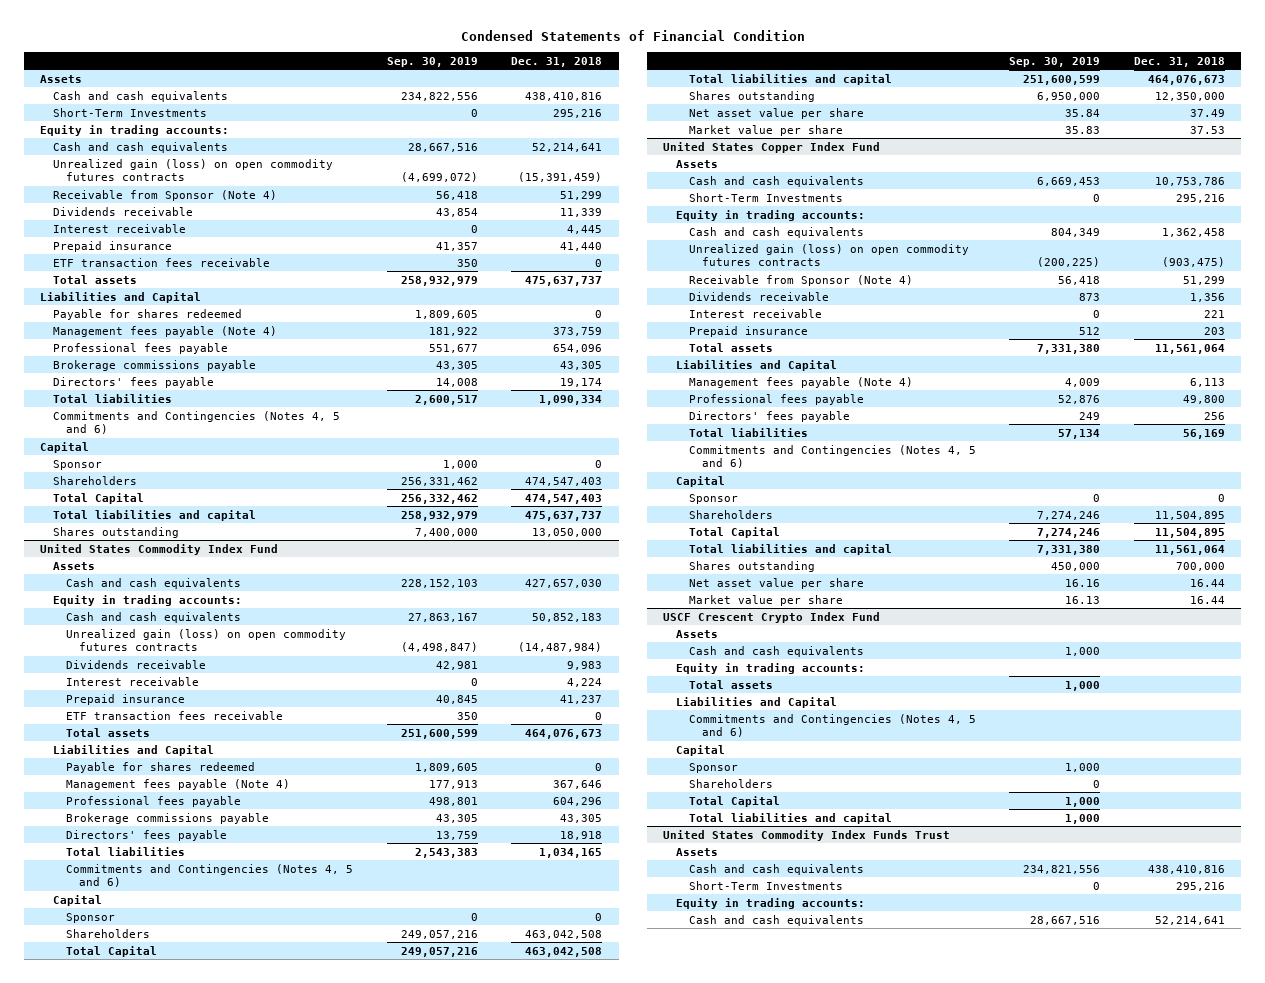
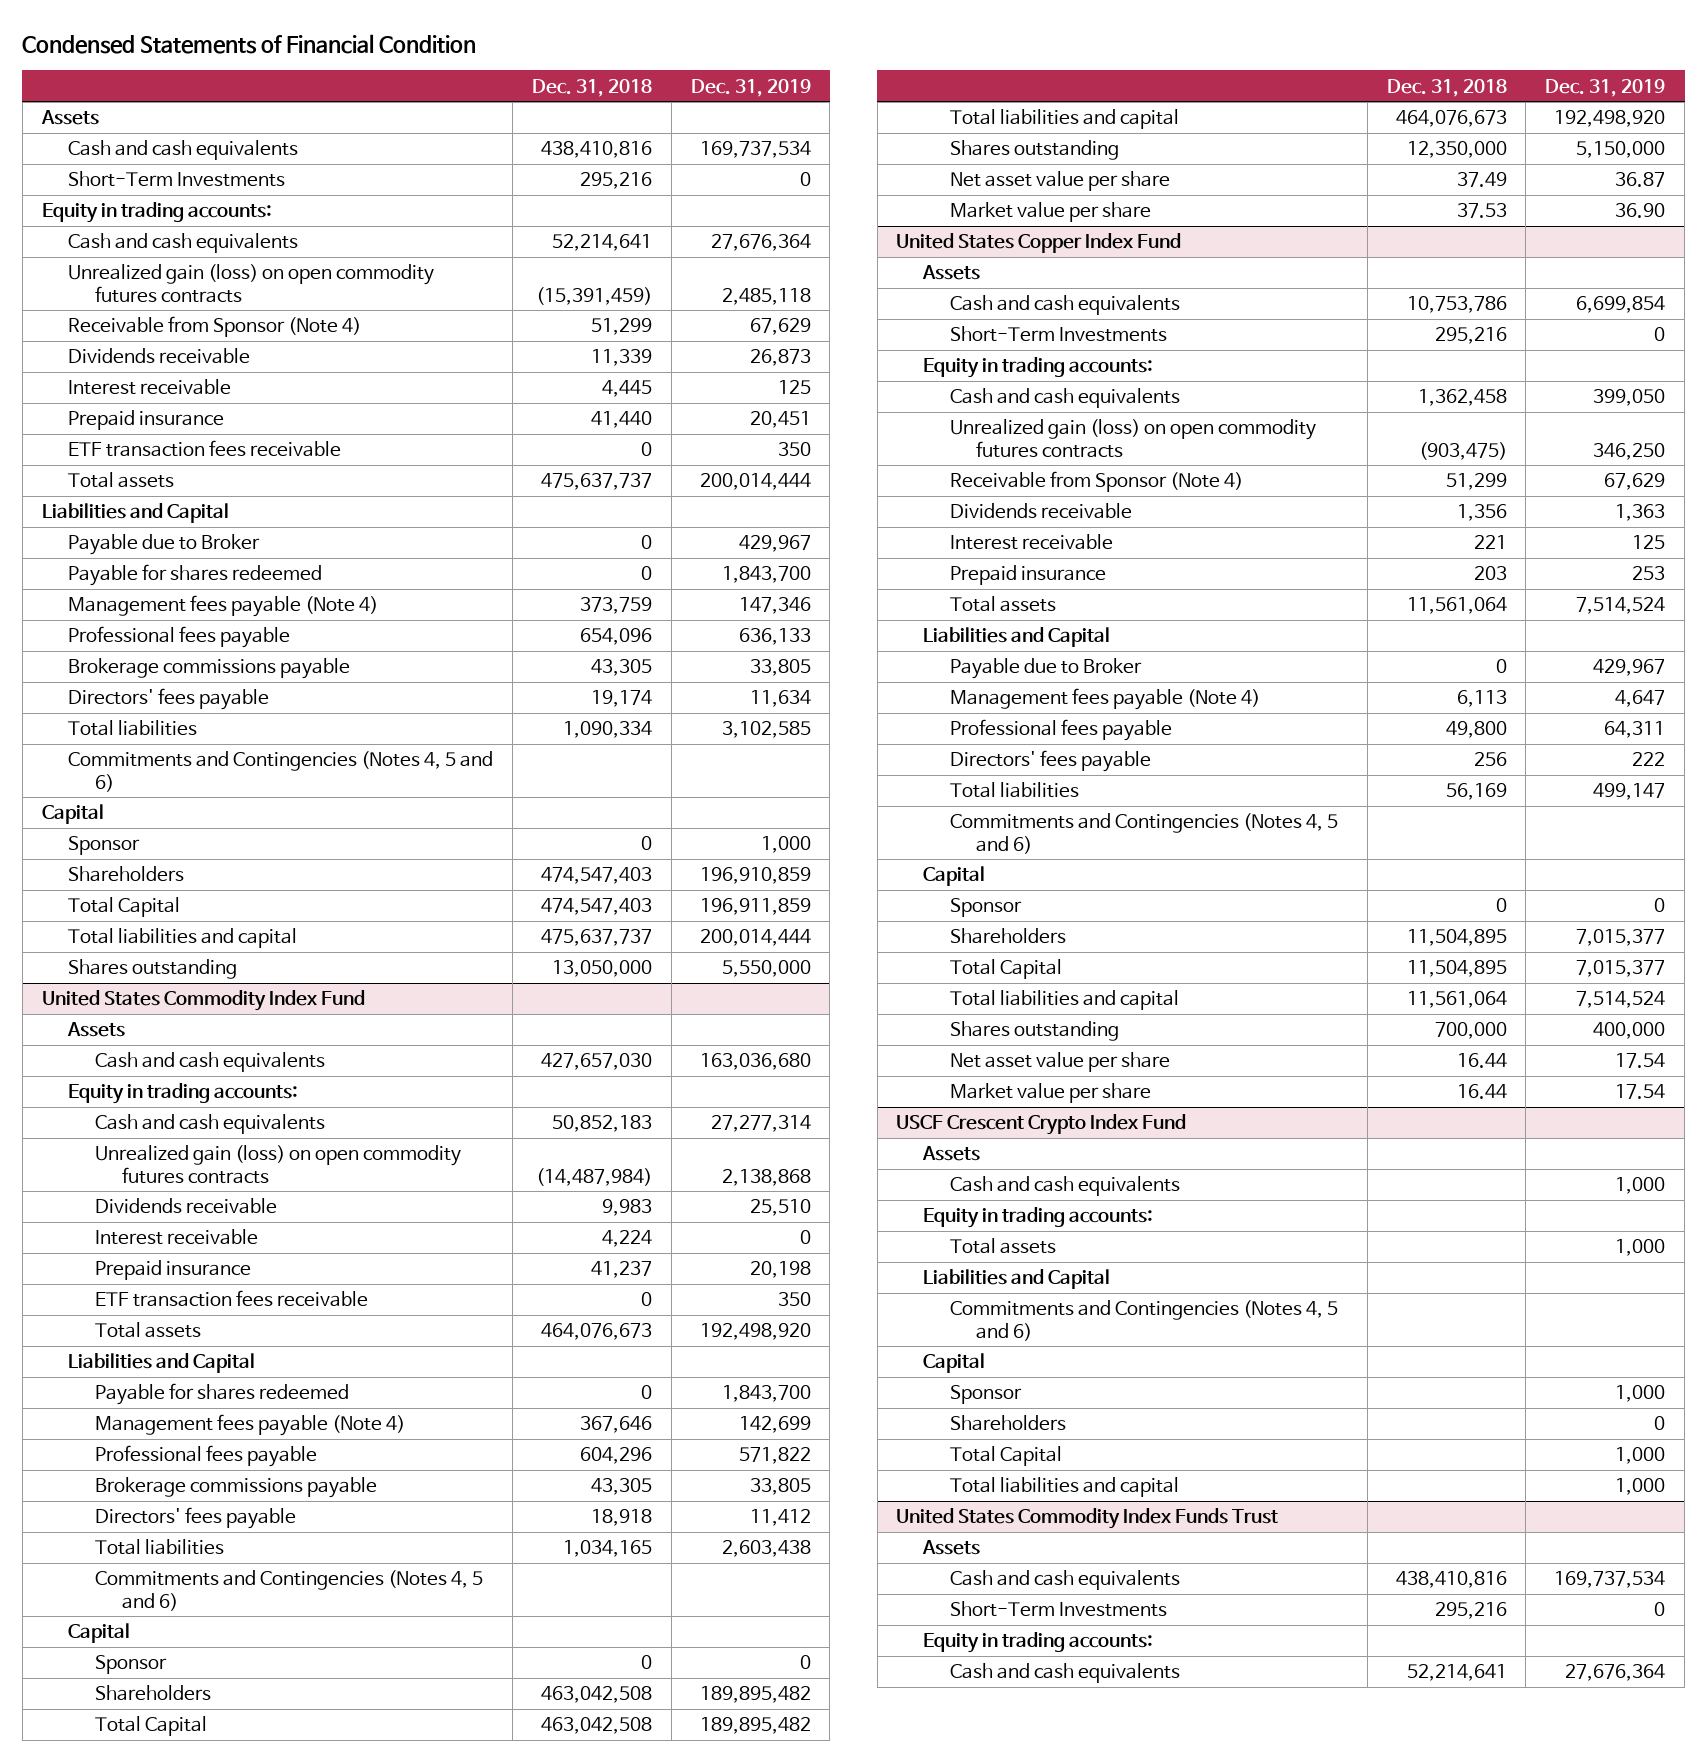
[386,56,478,67] Sep. 30, 2019 -> none
none -> [690,78,811,97] Dec. 31, 2019
none -> [68,534,261,556] Payable due to Broker
none -> [949,658,1142,680] Payable due to Broker

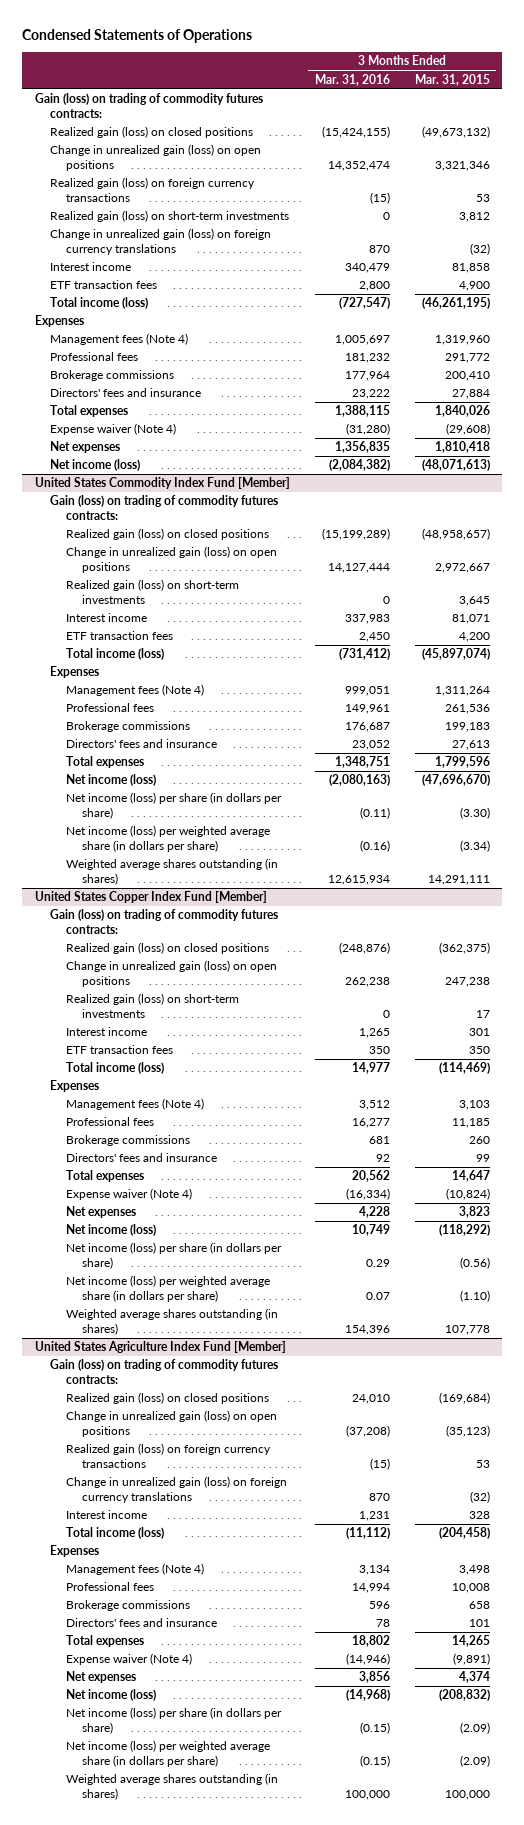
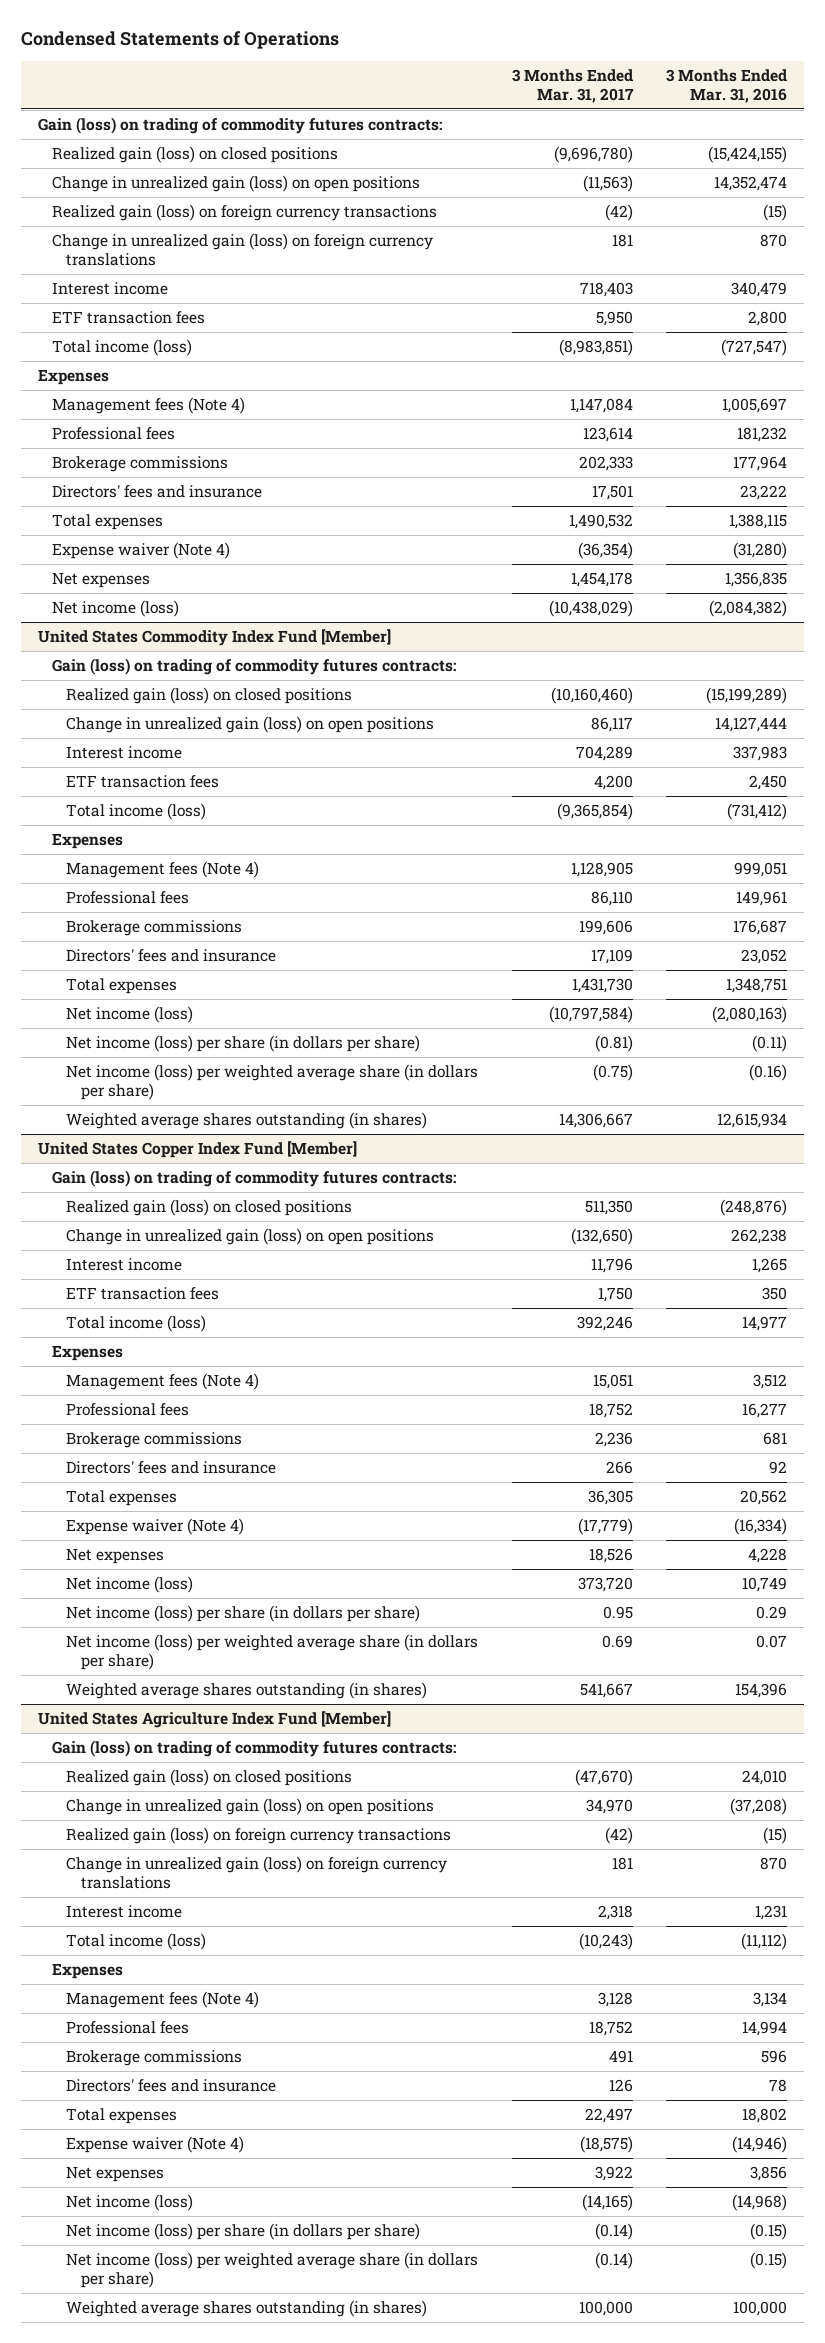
[414,73,490,86] Mar. 31, 2015 -> none
none -> [511,69,634,103] 3 Months Ended Mar. 31, 2017
[50,210,290,223] Realized gain (loss) on short-term investments -> none
[66,579,240,604] Realized gain (loss) on short-term investments -> none
[66,993,240,1018] Realized gain (loss) on short-term investments -> none

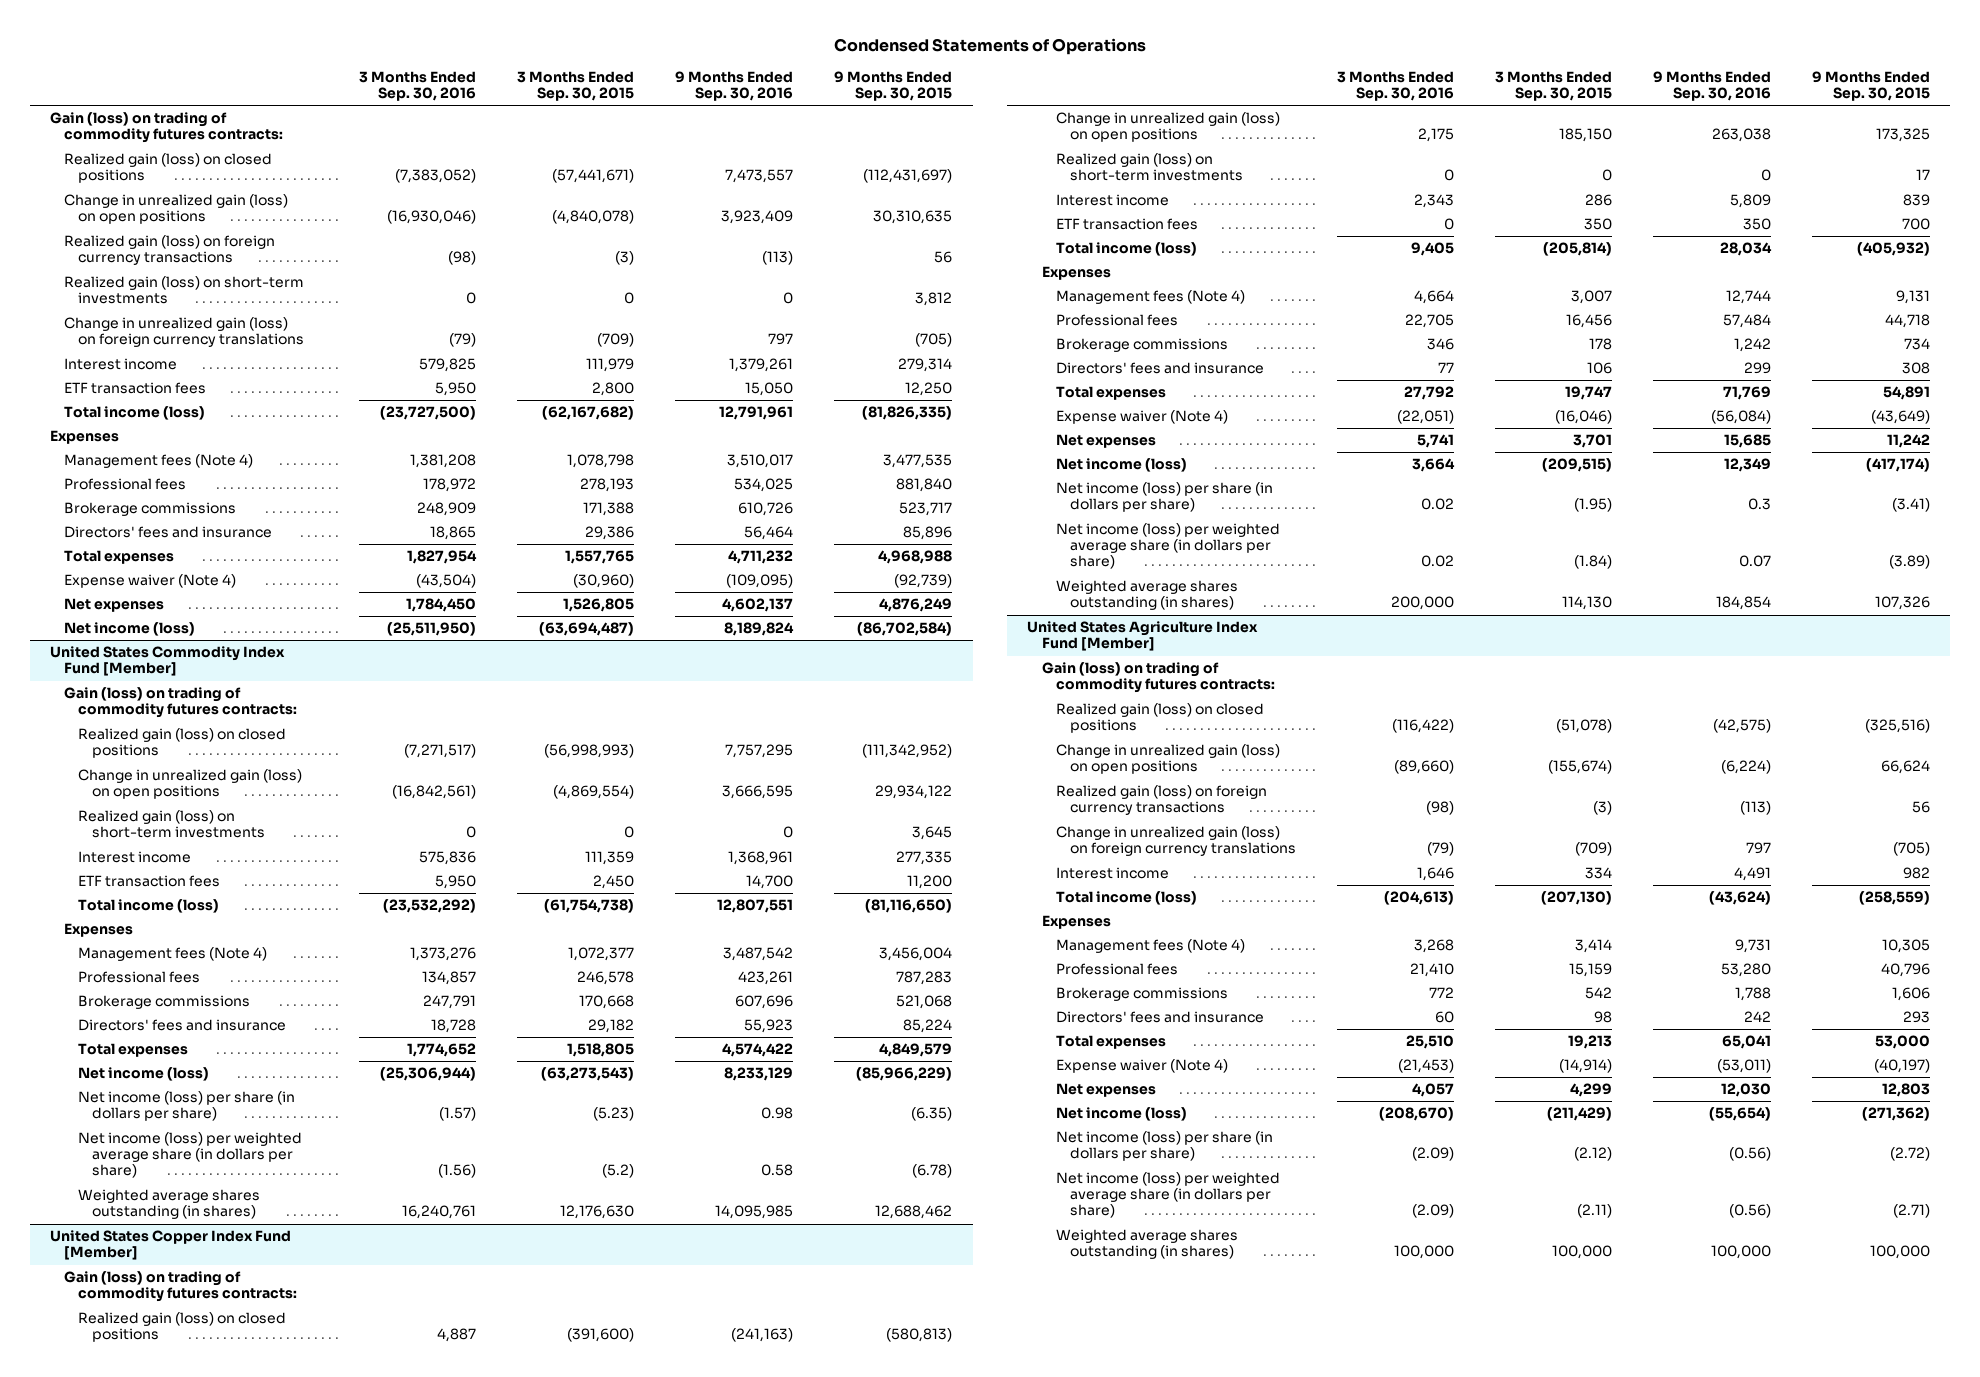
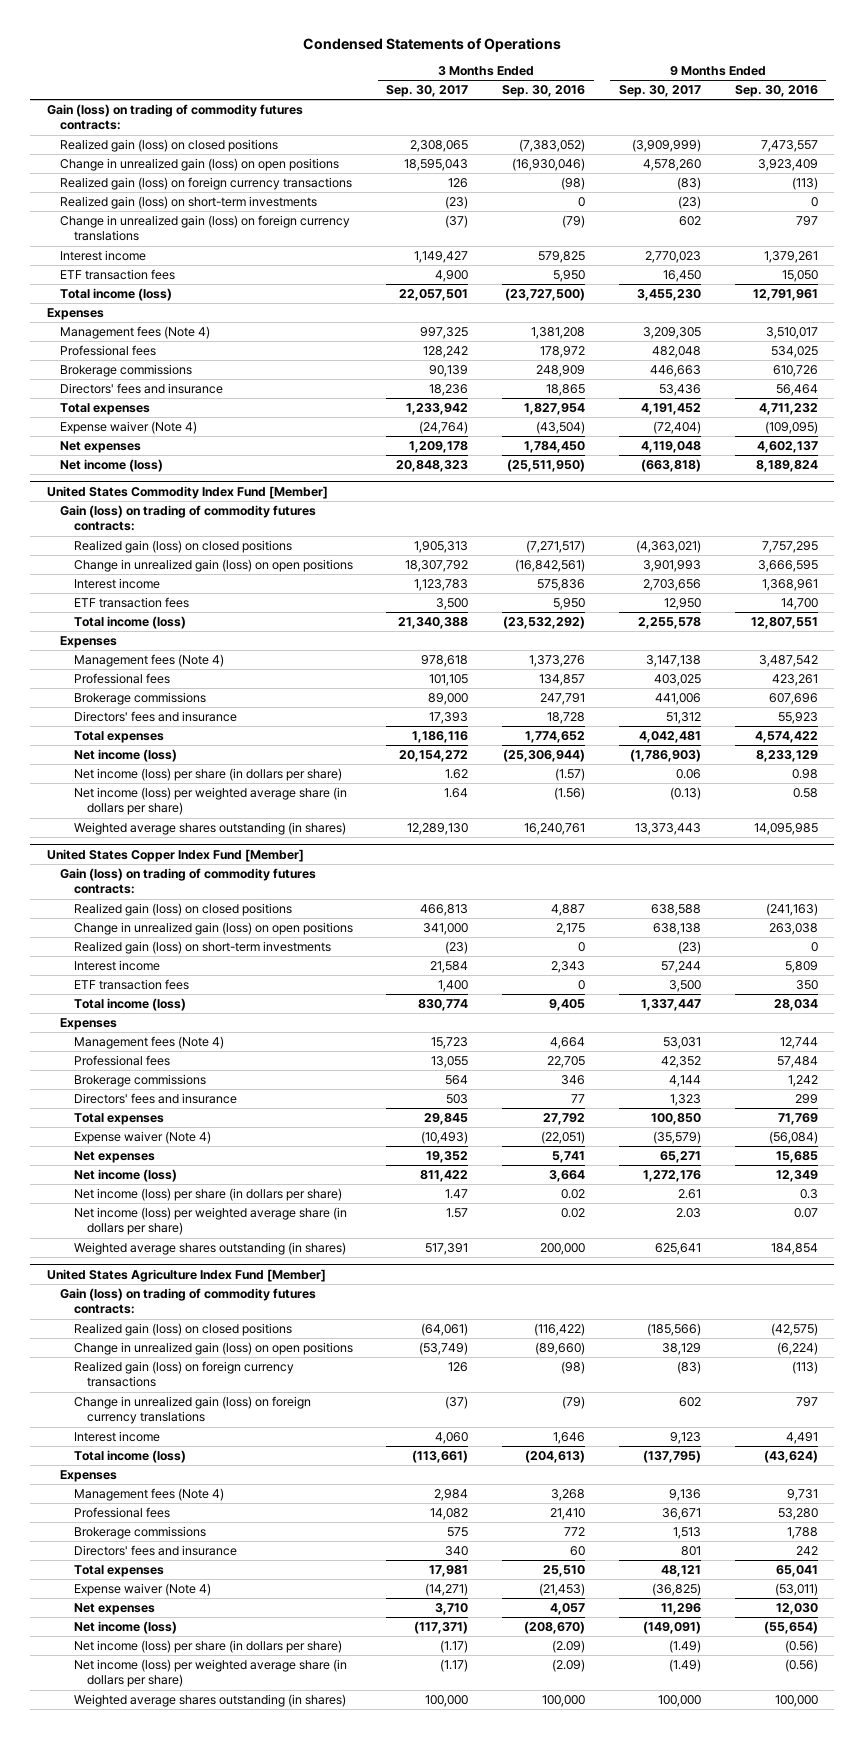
[517,70,635,101] 3 Months Ended Sep. 30, 2015 -> none
[834,70,953,101] 9 Months Ended Sep. 30, 2015 -> none
none -> [386,85,469,98] Sep. 30, 2017
none -> [618,85,701,98] Sep. 30, 2017
[78,810,266,839] Realized gain (loss) on short-term investments -> none

